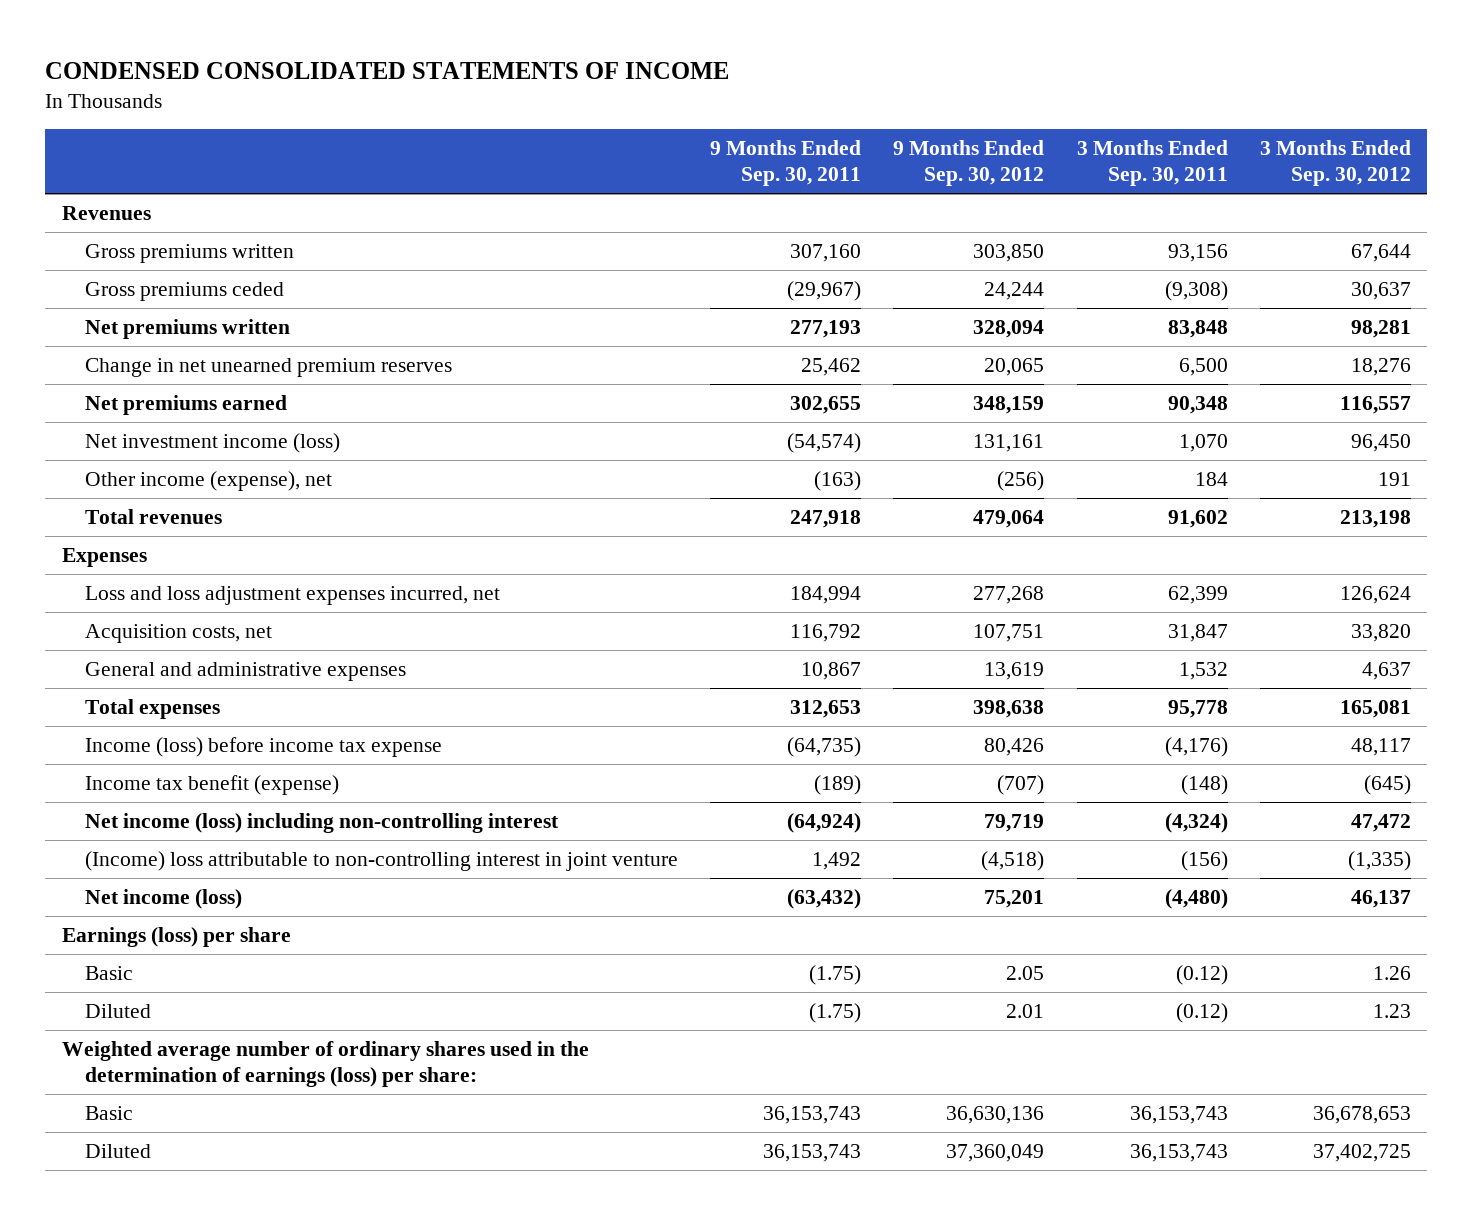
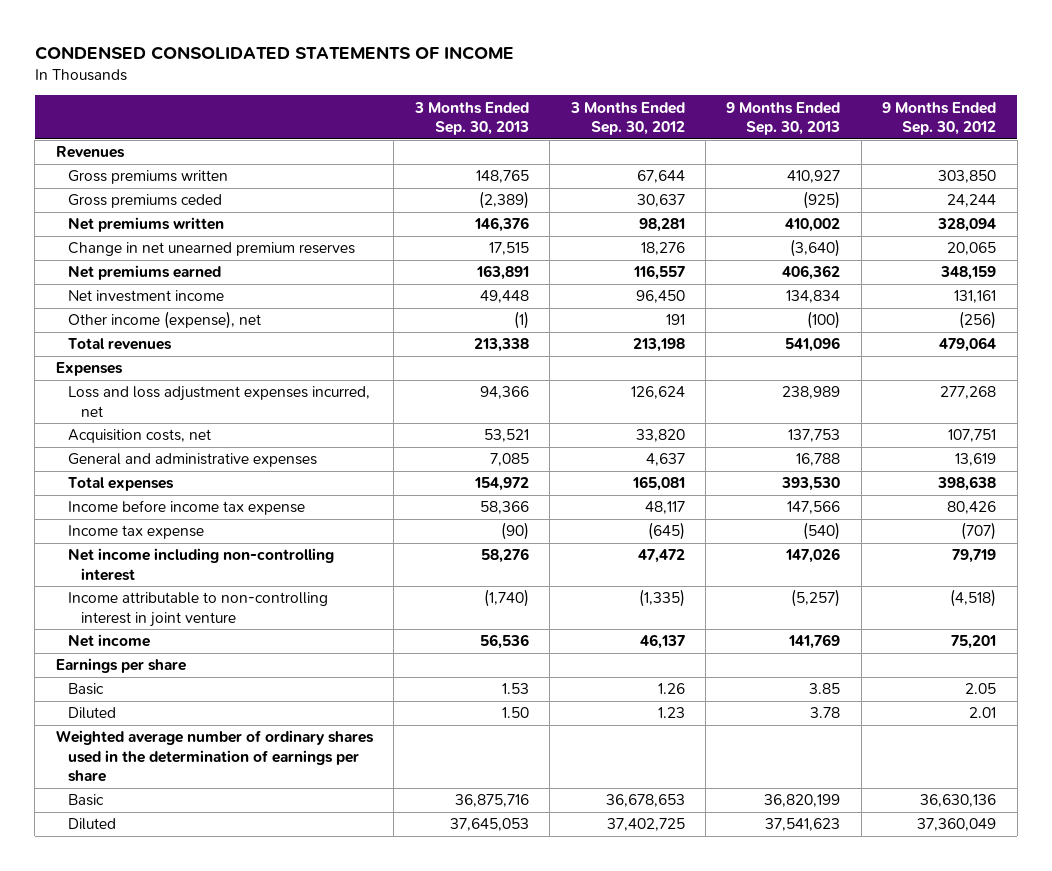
[710,140,862,187] 9 Months Ended Sep. 30, 2011 -> none
[1076,140,1228,187] 3 Months Ended Sep. 30, 2011 -> none
none -> [413,101,529,136] 3 Months Ended Sep. 30, 2013
none -> [726,101,841,136] 9 Months Ended Sep. 30, 2013
[84,432,340,453] Net investment income (loss) -> [68,290,225,303] Net investment income
[84,736,442,757] Income (loss) before income tax expense -> [68,500,306,516] Income before income tax expense
[84,774,339,795] Income tax benefit (expense) -> [68,525,205,540] Income tax expense
[84,812,559,833] Net income (loss) including non-controlling interest -> [68,548,335,581] Net income including non-controlling interest
[84,850,678,871] (Income) loss attributable to non-controlling interest in joint venture -> [68,592,329,627] Income attributable to non-controlling interest in joint venture
[84,888,242,909] Net income (loss) -> [68,634,151,648] Net income
[61,926,291,947] Earnings (loss) per share -> [55,658,186,674] Earnings per share
[61,1040,589,1088] Weighted average number of ordinary shares used in the determination of earnings (loss) per share: -> [55,730,374,783] Weighted average number of ordinary shares used in the determination of earnings per share

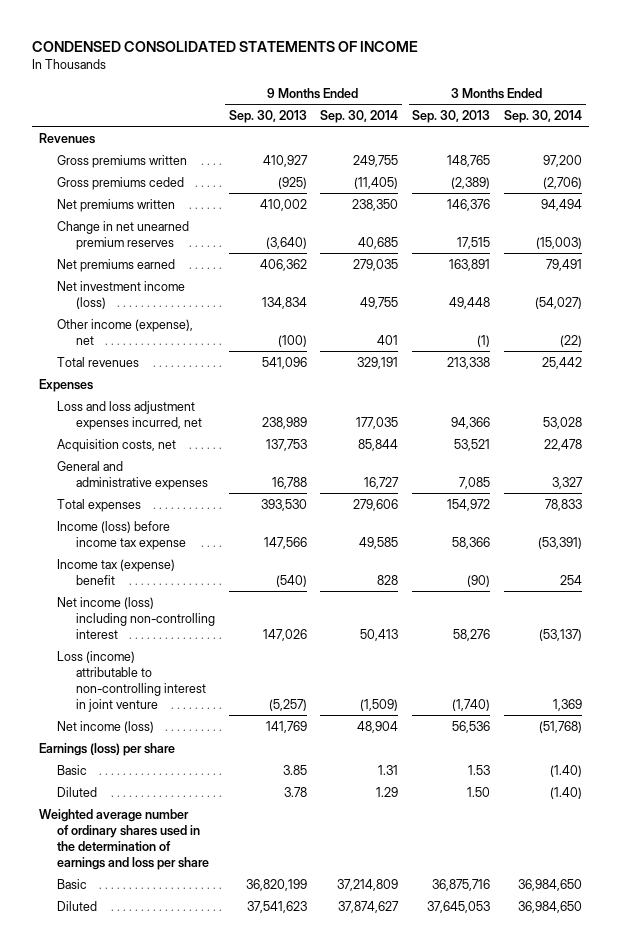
[569,101,685,136] 3 Months Ended Sep. 30, 2012 -> none
[882,101,997,136] 9 Months Ended Sep. 30, 2012 -> none
none -> [320,109,399,123] Sep. 30, 2014
none -> [504,109,583,123] Sep. 30, 2014
[68,290,225,303] Net investment income -> [57,280,186,309] Net investment income (loss)
[68,500,306,516] Income before income tax expense -> [57,520,186,550] Income (loss) before income tax expense
[68,525,205,540] Income tax expense -> [57,558,176,585] Income tax (expense) benefit
[68,548,335,581] Net income including non-controlling interest -> [57,596,215,639] Net income (loss) including non-controlling interest
[68,592,329,627] Income attributable to non-controlling interest in joint venture -> [57,650,206,712] Loss (income) attributable to non-controlling interest in joint venture
[68,634,151,648] Net income -> [57,720,155,733] Net income (loss)
[55,658,186,674] Earnings per share -> [39,742,176,756] Earnings (loss) per share
[55,730,374,783] Weighted average number of ordinary shares used in the determination of earnings per share -> [39,808,210,870] Weighted average number of ordinary shares used in the determination of earnings and loss per share

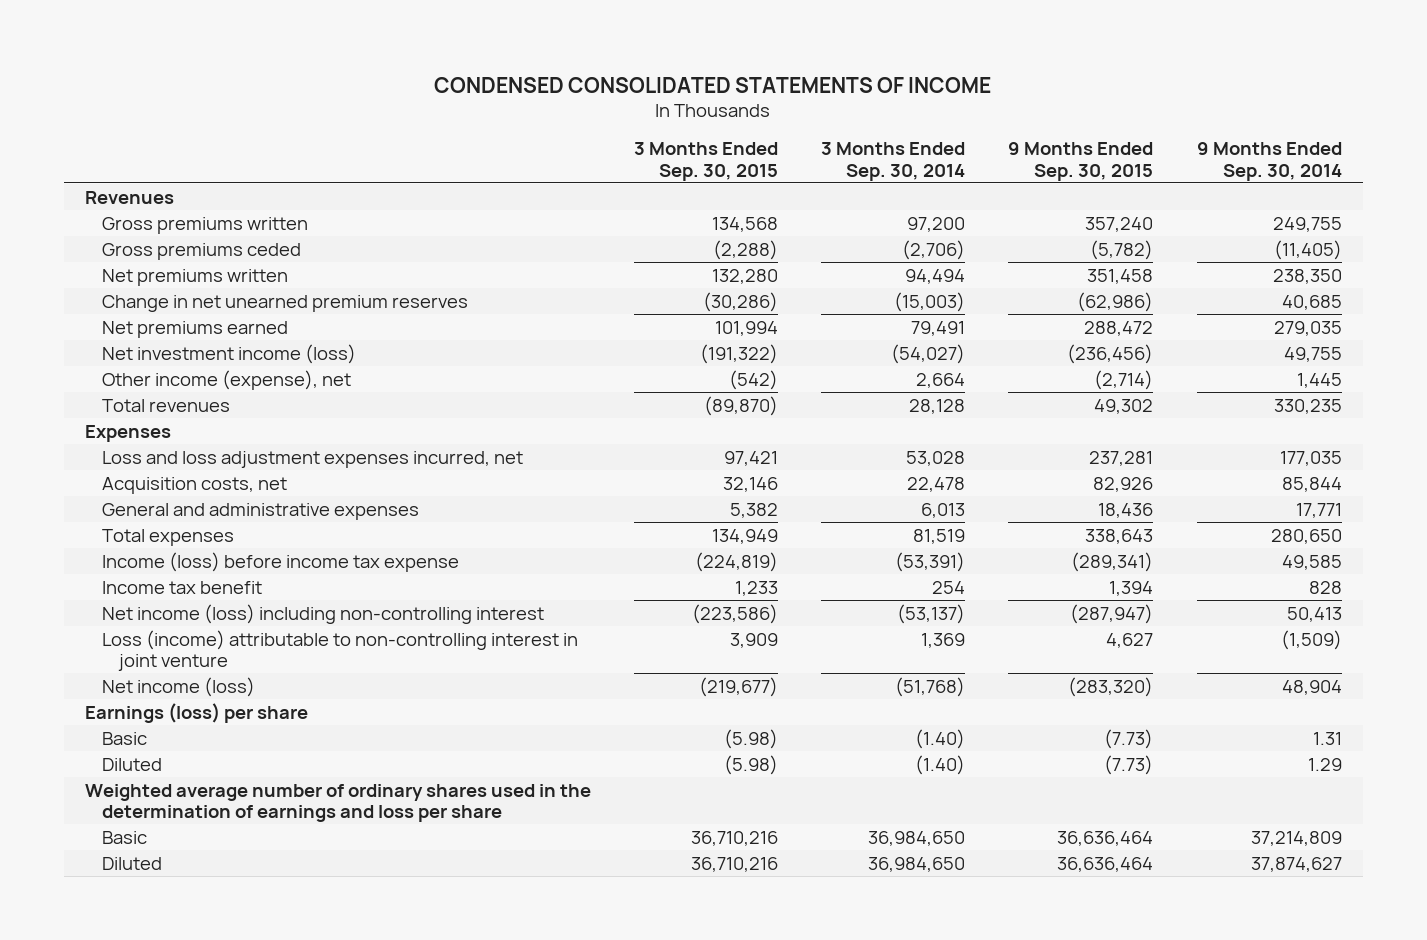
[228,109,307,123] Sep. 30, 2013 -> none
[412,109,491,123] Sep. 30, 2013 -> none
none -> [634,142,779,181] 3 Months Ended Sep. 30, 2015
none -> [1008,142,1154,181] 9 Months Ended Sep. 30, 2015
[377,334,399,345] 401 -> [1296,372,1342,388] 1,445
[560,334,583,347] (22) -> [916,372,966,388] 2,664
[357,356,399,369] 329,191 -> [1273,398,1342,414] 330,235
[542,356,583,369] 25,442 -> [909,398,966,414] 28,128
[364,476,400,489] 16,727 -> [1295,502,1342,518] 17,771
[552,476,584,489] 3,327 -> [921,502,966,518] 6,013
[353,498,399,511] 279,606 -> [1270,528,1342,544] 280,650
[545,498,583,511] 78,833 -> [913,528,966,544] 81,519
[57,558,176,585] Income tax (expense) benefit -> [102,580,263,594] Income tax benefit

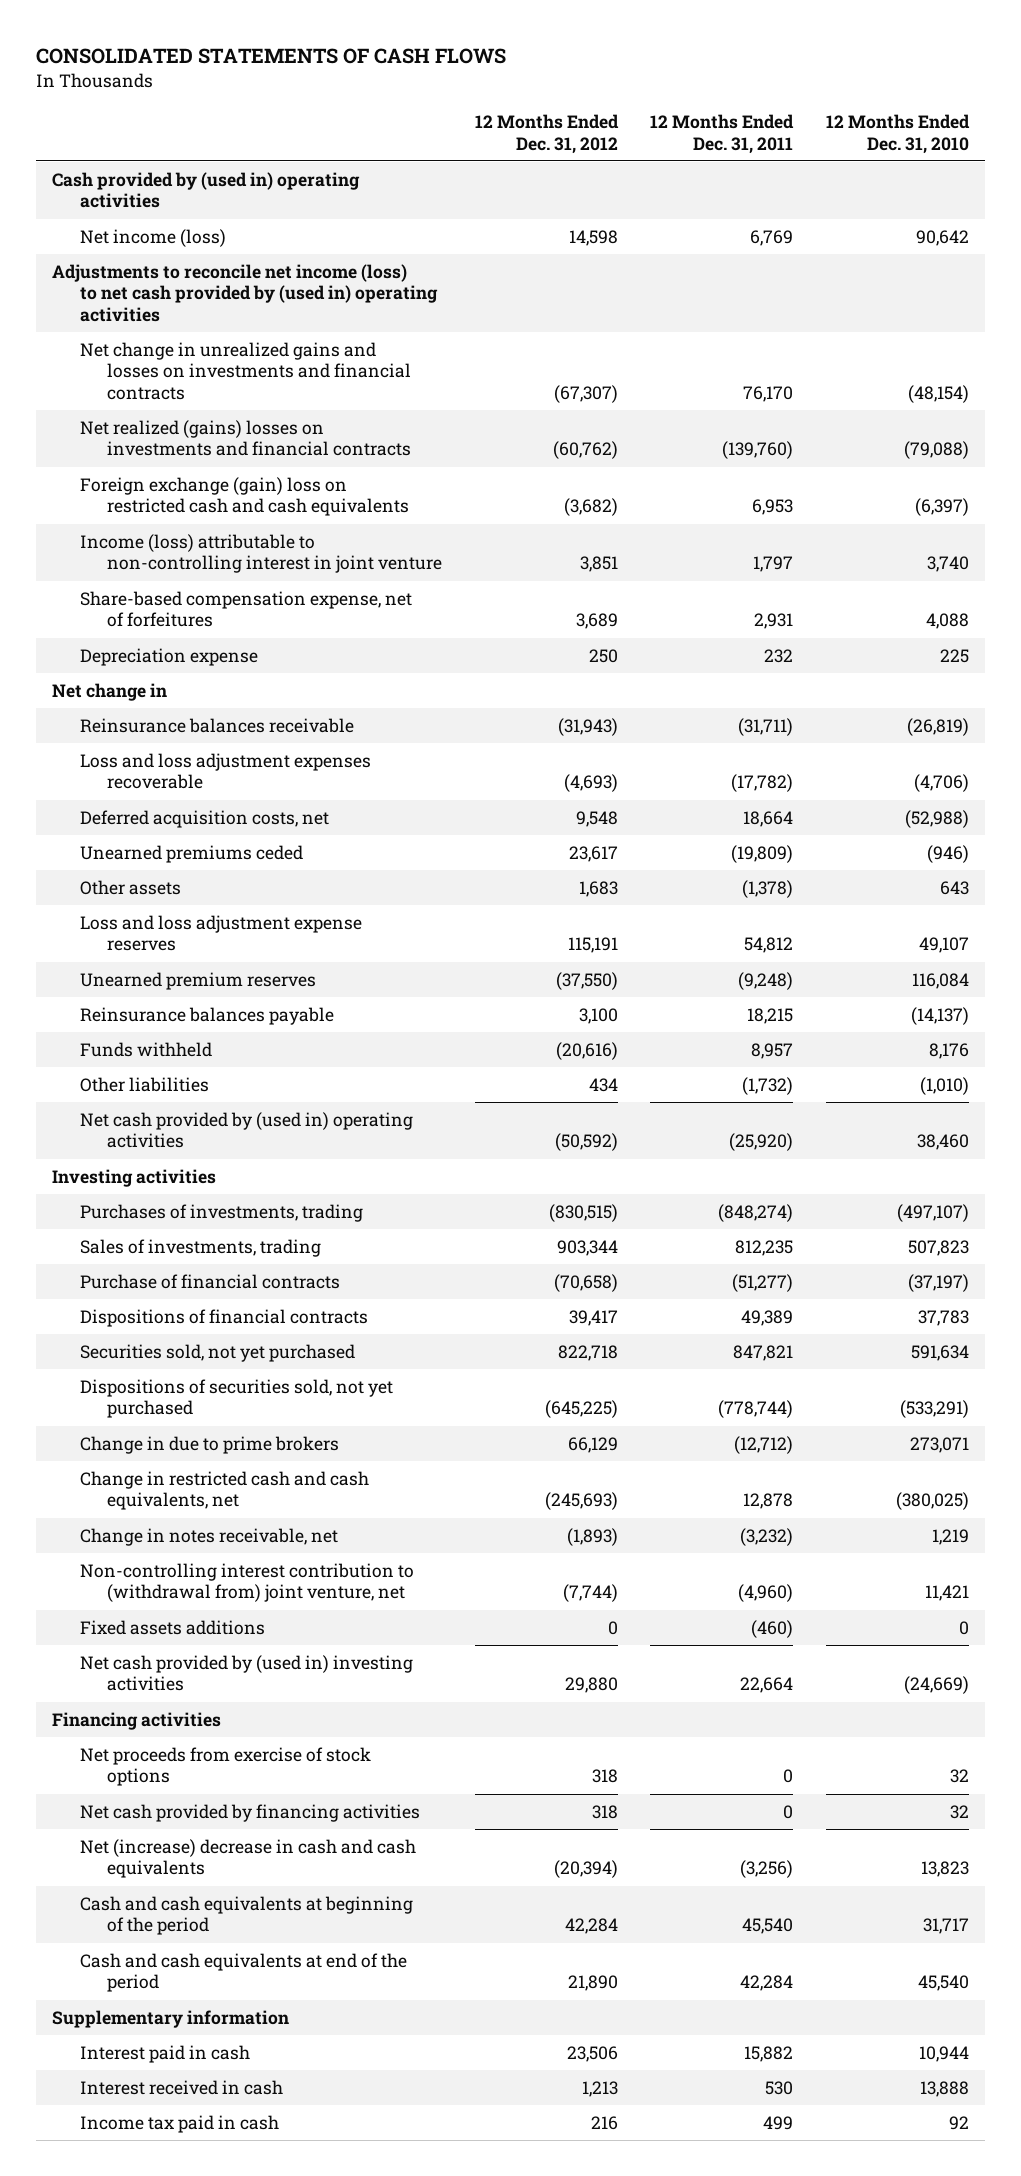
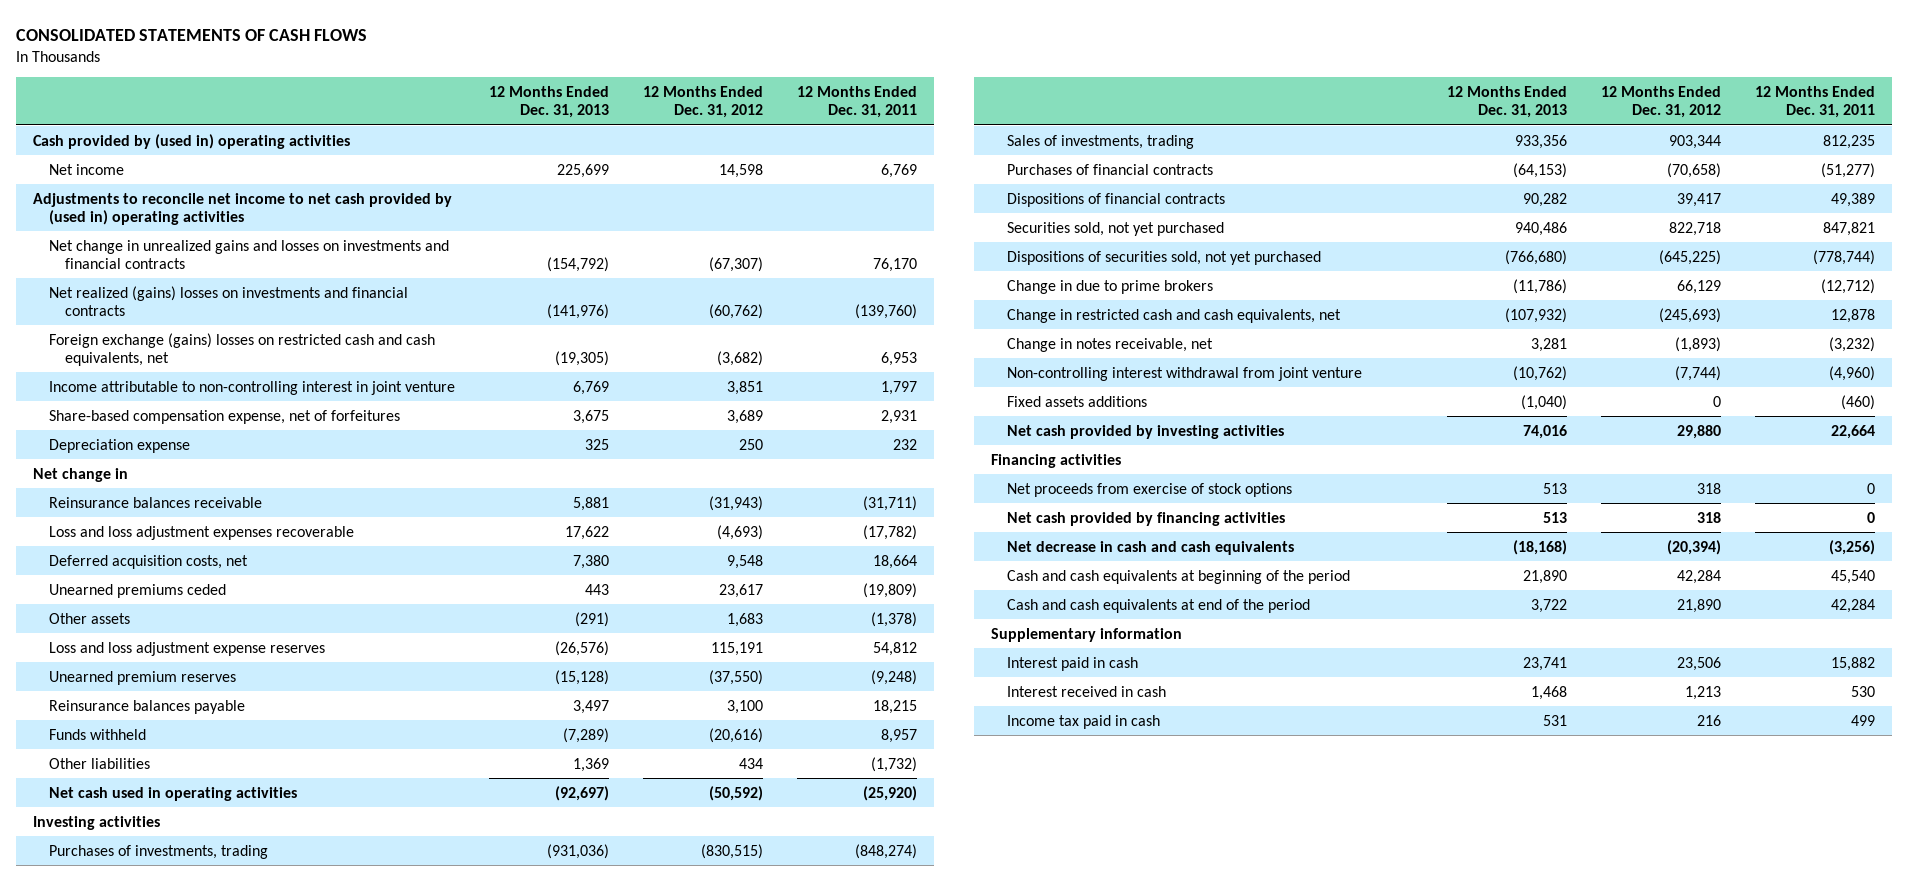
[825,114,970,154] 12 Months Ended Dec. 31, 2010 -> none
none -> [489,86,610,119] 12 Months Ended Dec. 31, 2013
[79,228,226,247] Net income (loss) -> [49,163,125,175] Net income
[52,263,438,322] Adjustments to reconcile net income (loss) to net cash provided by (used in) operating activities -> [33,192,453,225] Adjustments to reconcile net income to net cash provided by (used in) operating activities
[79,476,410,517] Foreign exchange (gain) loss on restricted cash and cash equivalents -> [49,332,436,366] Foreign exchange (gains) losses on restricted cash and cash equivalents, net
[79,533,443,574] Income (loss) attributable to non-controlling interest in joint venture -> [49,380,456,395] Income attributable to non-controlling interest in joint venture
[79,1111,413,1149] Net cash provided by (used in) operating activities -> [49,786,298,801] Net cash used in operating activities
[79,1273,340,1289] Purchase of financial contracts -> [1006,163,1213,175] Purchases of financial contracts
[79,1562,414,1603] Non-controlling interest contribution to (withdrawal from) joint venture, net -> [1006,366,1362,381] Non-controlling interest withdrawal from joint venture
[79,1654,413,1692] Net cash provided by (used in) investing activities -> [1006,424,1284,439] Net cash provided by investing activities
[79,1838,416,1879] Net (increase) decrease in cash and cash equivalents -> [1006,540,1294,555] Net decrease in cash and cash equivalents

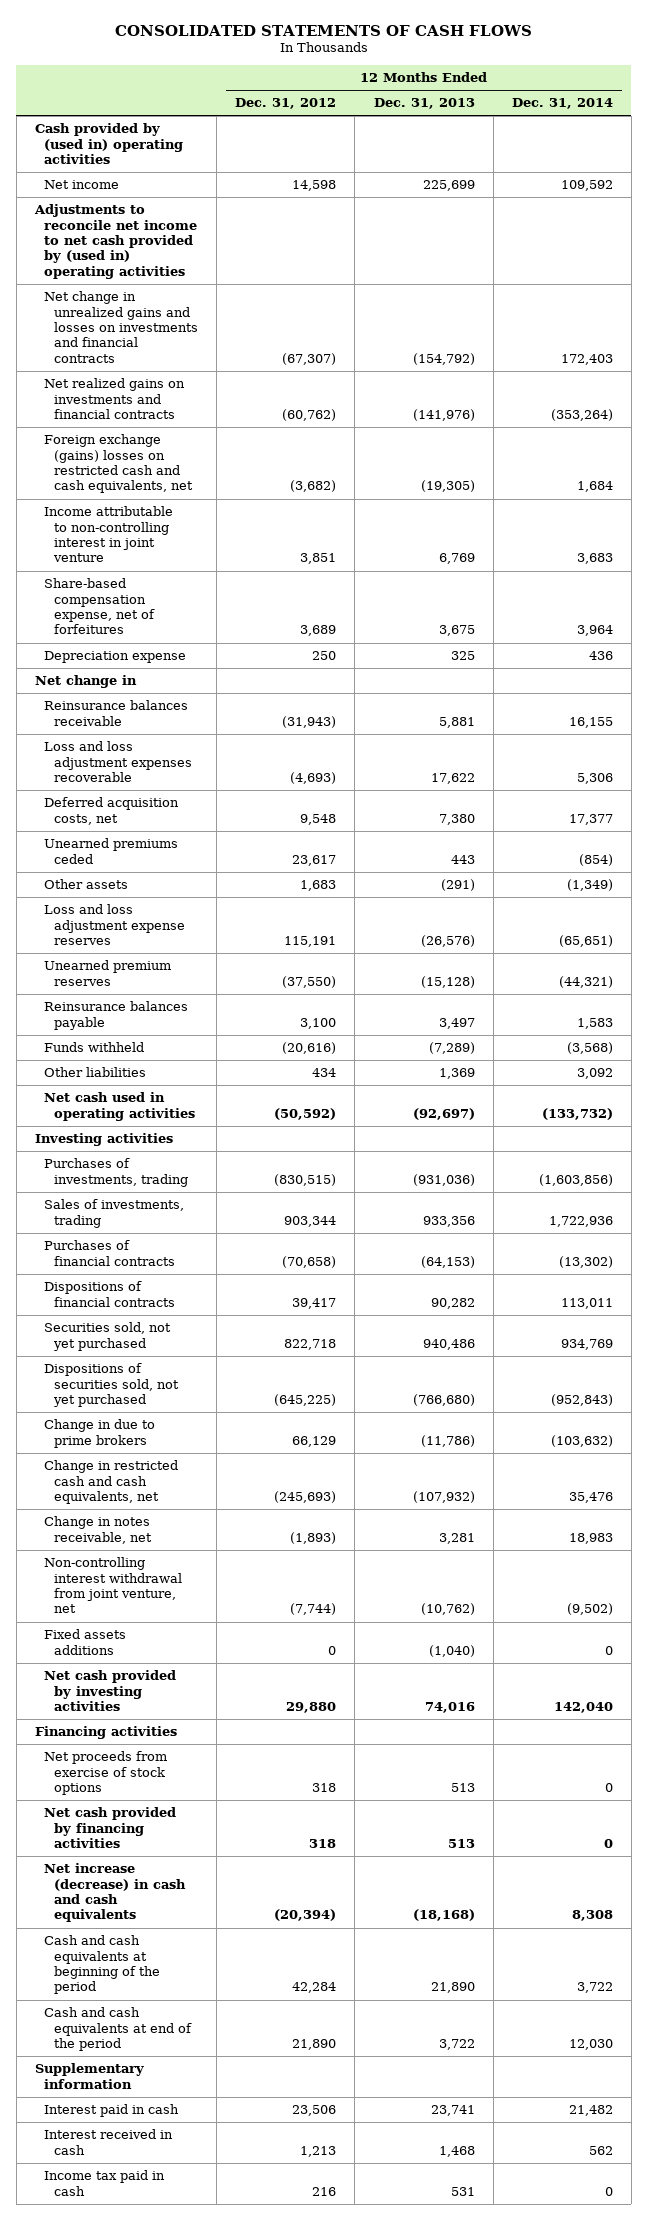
[797,86,918,119] 12 Months Ended Dec. 31, 2011 -> none
none -> [511,98,613,110] Dec. 31, 2014
[49,285,409,316] Net realized (gains) losses on investments and financial contracts -> [44,378,186,420] Net realized gains on investments and financial contracts
[1006,366,1362,381] Non-controlling interest withdrawal from joint venture -> [44,1557,182,1614] Non-controlling interest withdrawal from joint venture, net
[1006,540,1294,555] Net decrease in cash and cash equivalents -> [44,1863,186,1923] Net increase (decrease) in cash and cash equivalents

